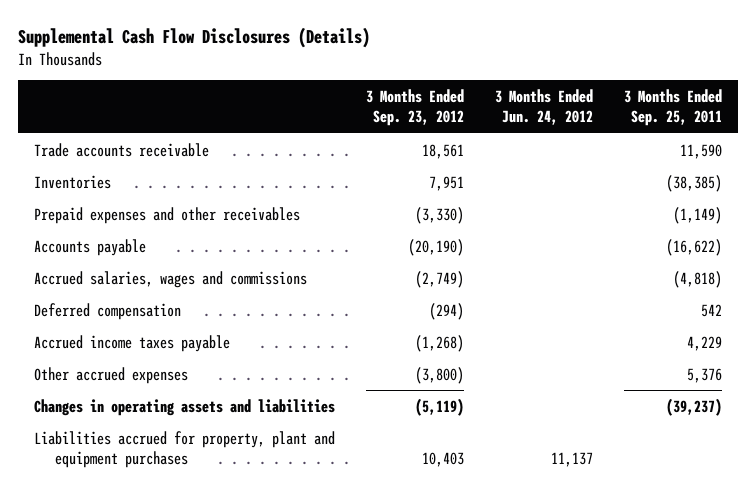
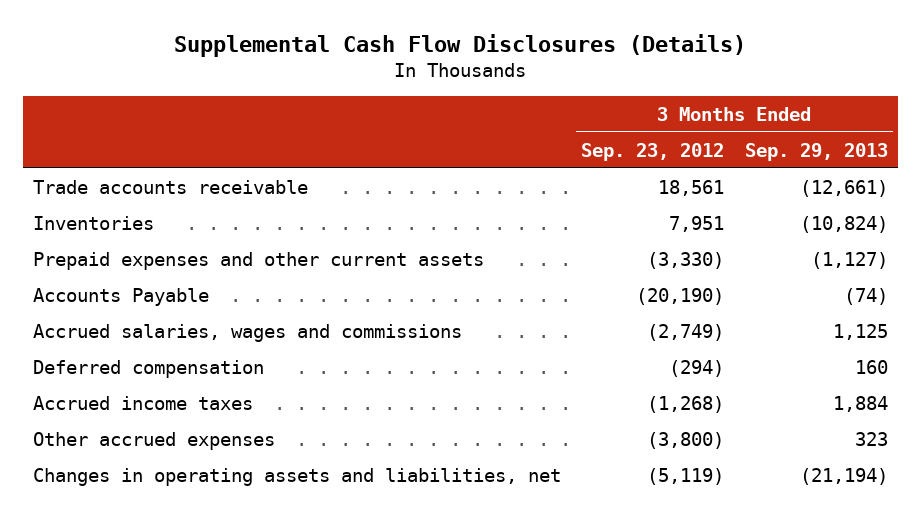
[495,89,594,126] 3 Months Ended Jun. 24, 2012 -> none
[624,89,723,127] 3 Months Ended Sep. 25, 2011 -> none
none -> [744,142,888,161] Sep. 29, 2013
[33,206,300,224] Prepaid expenses and other receivables -> [33,251,485,270] Prepaid expenses and other current assets
[33,238,146,256] Accounts payable -> [33,287,210,306] Accounts Payable
[33,334,230,352] Accrued income taxes payable -> [33,395,254,410] Accrued income taxes
[33,430,335,468] Liabilities accrued for property, plant and equipment purchases -> none
[33,398,335,416] Changes in operating assets and liabilities -> [33,467,562,486] Changes in operating assets and liabilities, net

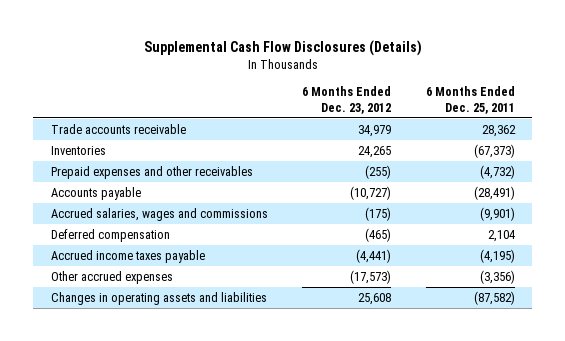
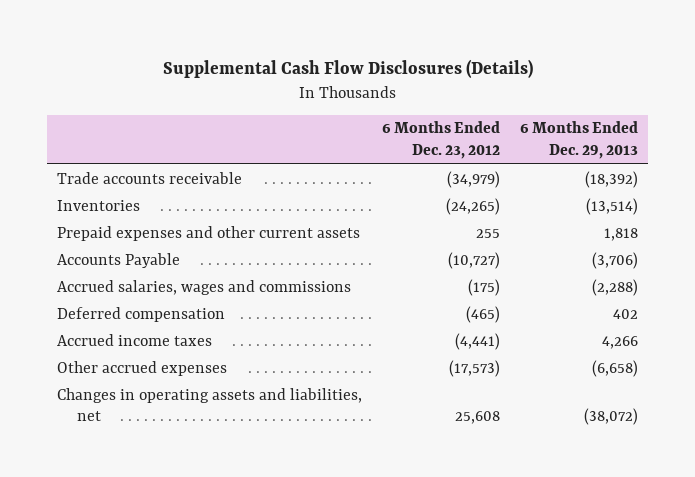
[425,86,515,114] 6 Months Ended Dec. 25, 2011 -> none
none -> [520,121,639,160] 6 Months Ended Dec. 29, 2013
[358,124,392,137] 34,979 -> [447,170,501,188] (34,979)
[358,145,392,158] 24,265 -> [446,197,501,215] (24,265)
[50,165,253,179] Prepaid expenses and other receivables -> [57,225,361,241] Prepaid expenses and other current assets
[365,164,392,179] (255) -> [476,228,501,238] 255
[50,186,141,200] Accounts payable -> [57,252,181,268] Accounts Payable
[50,249,205,263] Accrued income taxes payable -> [57,333,213,346] Accrued income taxes
[50,291,267,305] Changes in operating assets and liabilities -> [57,387,363,422] Changes in operating assets and liabilities, net

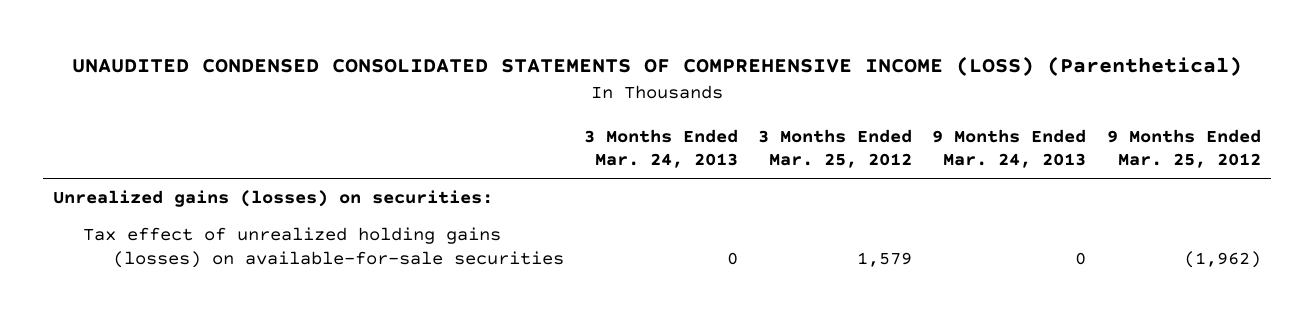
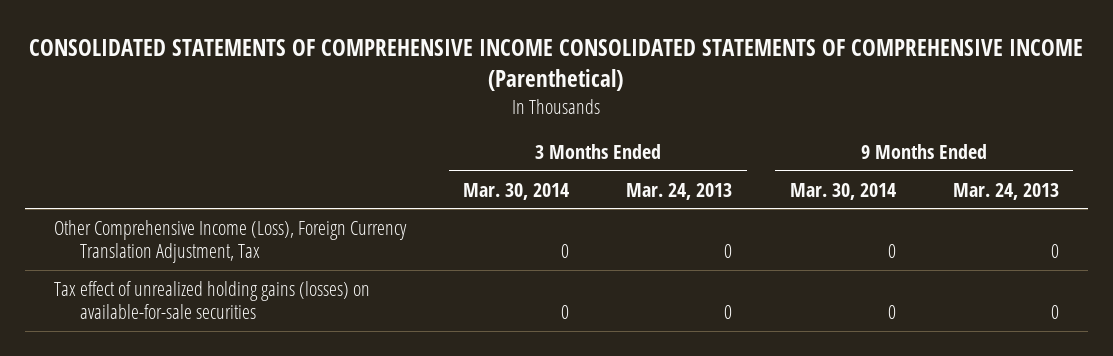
[71,56,1242,77] UNAUDITED CONDENSED CONSOLIDATED STATEMENTS OF COMPREHENSIVE INCOME (LOSS) (Parenthetical) -> [29,38,1084,91] CONSOLIDATED STATEMENTS OF COMPREHENSIVE INCOME CONSOLIDATED STATEMENTS OF COMPREHENSIVE INCOME (Parenthetical)
[758,128,913,169] 3 Months Ended Mar. 25, 2012 -> none
[1106,128,1261,169] 9 Months Ended Mar. 25, 2012 -> none
none -> [463,182,570,200] Mar. 30, 2014
none -> [789,182,896,200] Mar. 30, 2014
[52,190,493,208] Unrealized gains (losses) on securities: -> none
none -> [53,219,407,264] Other Comprehensive Income (Loss), Foreign Currency Translation Adjustment, Tax

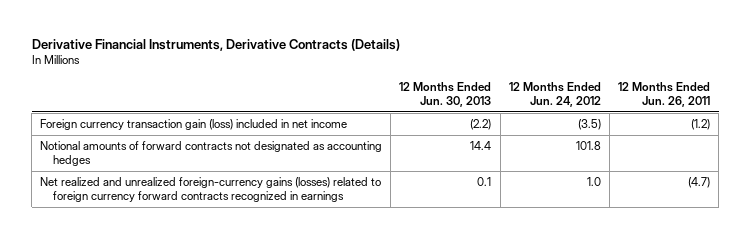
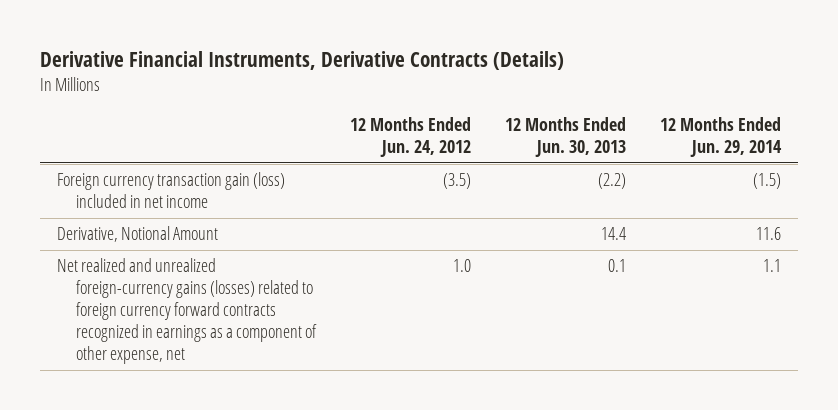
[618,81,711,107] 12 Months Ended Jun. 26, 2011 -> none
none -> [660,117,783,158] 12 Months Ended Jun. 29, 2014
[40,141,383,167] Notional amounts of forward contracts not designated as accounting hedges -> none
none -> [57,226,219,243] Derivative, Notional Amount
[40,177,382,203] Net realized and unrealized foreign-currency gains (losses) related to foreign currency forward contracts recognized in earnings -> [57,258,317,364] Net realized and unrealized foreign-currency gains (losses) related to foreign currency forward contracts recognized in earnings as a component of other expense, net

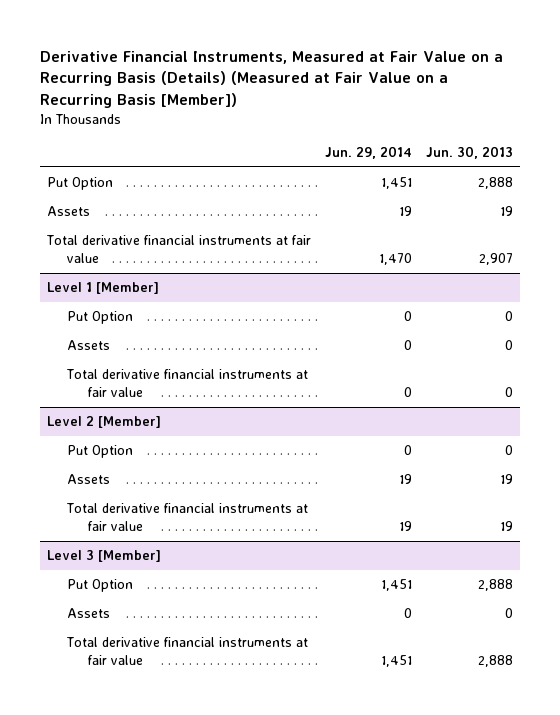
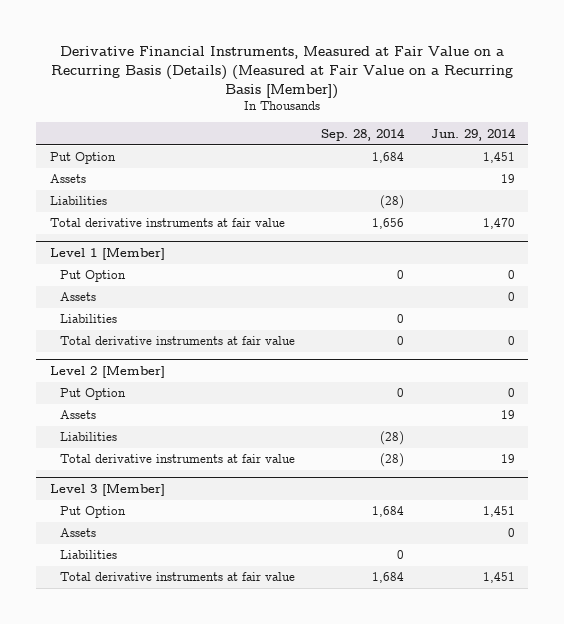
[426,146,514,160] Jun. 30, 2013 -> none
none -> [321,127,406,141] Sep. 28, 2014
none -> [49,196,107,206] Liabilities
[45,235,311,264] Total derivative financial instruments at fair value -> [49,218,285,228] Total derivative instruments at fair value
none -> [59,314,117,324] Liabilities
[66,369,309,398] Total derivative financial instruments at fair value -> [59,336,295,346] Total derivative instruments at fair value
none -> [59,432,117,442] Liabilities
[66,503,309,532] Total derivative financial instruments at fair value -> [59,454,295,464] Total derivative instruments at fair value
none -> [59,550,117,560] Liabilities
[66,637,309,666] Total derivative financial instruments at fair value -> [59,572,295,582] Total derivative instruments at fair value

